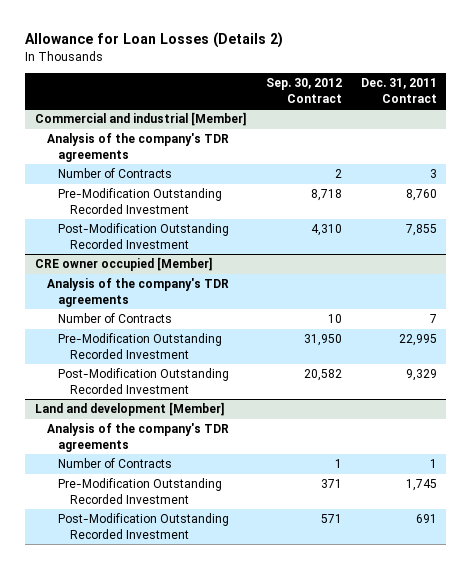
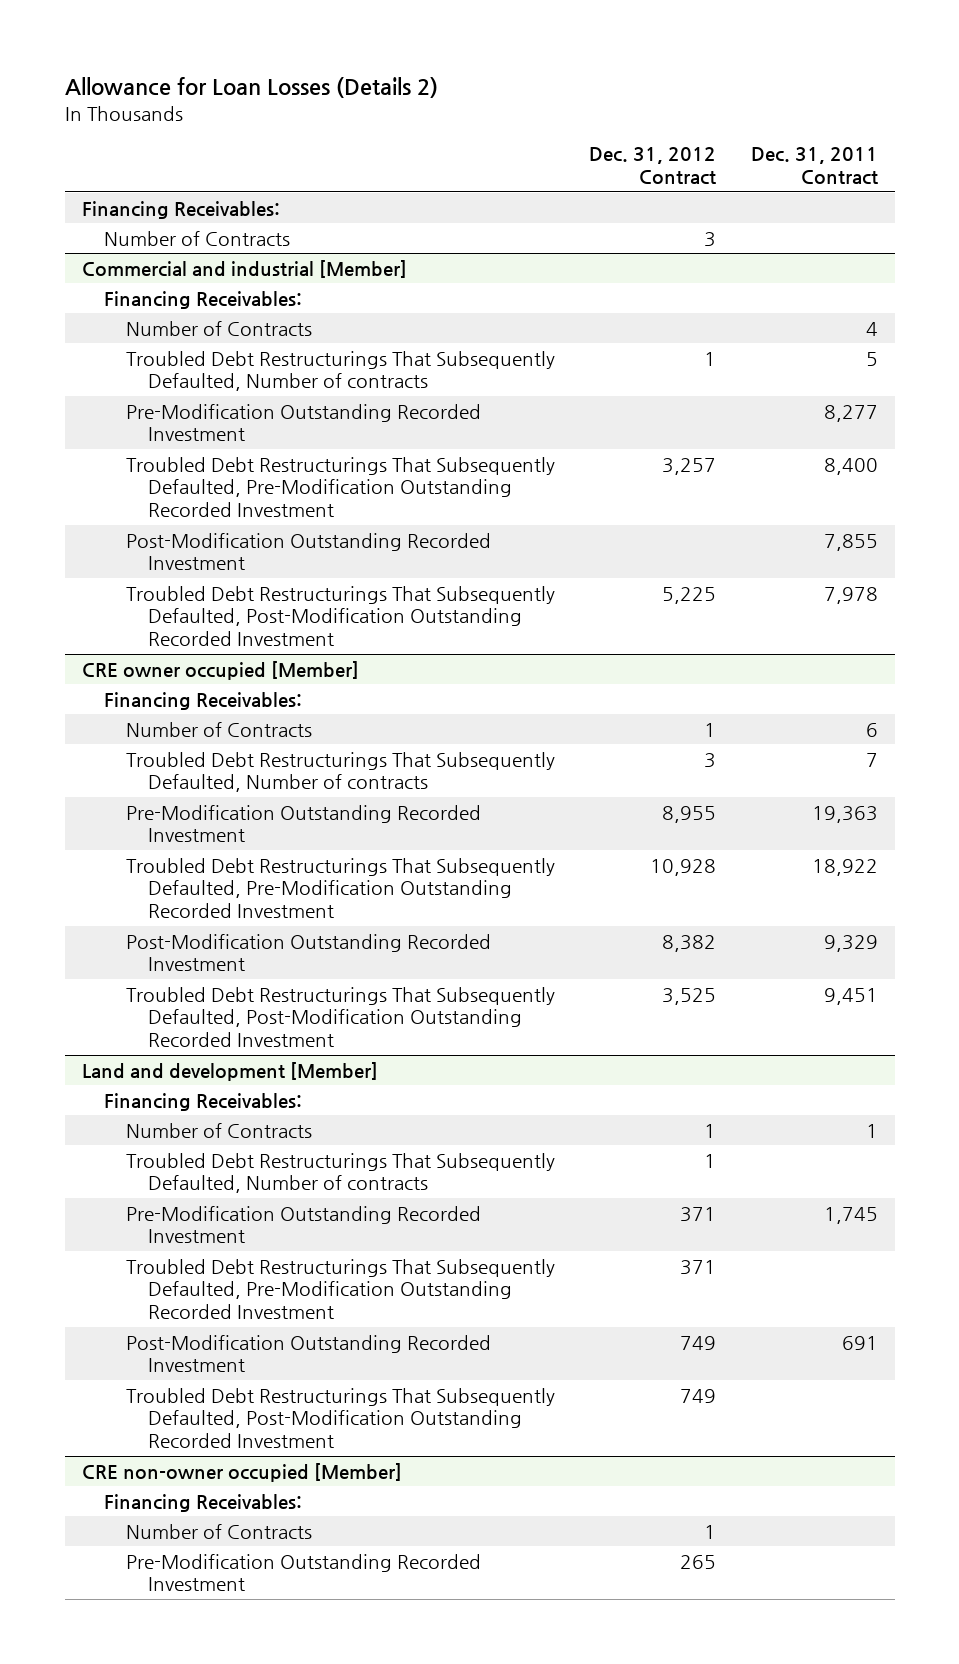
[265,78,342,103] Sep. 30, 2012 Contract -> none
none -> [589,147,717,186] Dec. 31, 2012 Contract
none -> [81,200,280,219] Financing Receivables:
none -> [103,230,290,246] Number of Contracts
[46,133,229,162] Analysis of the company's TDR agreements -> none
none -> [103,290,302,309] Financing Receivables:
[429,169,437,179] 3 -> [865,321,878,336] 4
none -> [125,350,555,392] Troubled Debt Restructurings That Subsequently Defaulted, Number of contracts
[405,189,437,202] 8,760 -> [823,404,878,422] 8,277
none -> [125,456,555,518] Troubled Debt Restructurings That Subsequently Defaulted, Pre-Modification Outstanding Recorded Investment
none -> [125,585,555,647] Troubled Debt Restructurings That Subsequently Defaulted, Post-Modification Outstanding Recorded Investment
[46,278,229,307] Analysis of the company's TDR agreements -> none
none -> [103,691,302,710] Financing Receivables:
[429,314,437,324] 7 -> [865,722,878,737] 6
none -> [125,751,555,793] Troubled Debt Restructurings That Subsequently Defaulted, Number of contracts
[398,334,437,347] 22,995 -> [811,805,878,823] 19,363
none -> [125,857,555,919] Troubled Debt Restructurings That Subsequently Defaulted, Pre-Modification Outstanding Recorded Investment
none -> [125,986,555,1048] Troubled Debt Restructurings That Subsequently Defaulted, Post-Modification Outstanding Recorded Investment
[46,423,229,452] Analysis of the company's TDR agreements -> none
none -> [103,1092,302,1111] Financing Receivables:
none -> [125,1152,555,1194] Troubled Debt Restructurings That Subsequently Defaulted, Number of contracts
none -> [125,1258,555,1320] Troubled Debt Restructurings That Subsequently Defaulted, Pre-Modification Outstanding Recorded Investment
none -> [125,1387,555,1449] Troubled Debt Restructurings That Subsequently Defaulted, Post-Modification Outstanding Recorded Investment
none -> [81,1462,402,1482] CRE non-owner occupied [Member]
none -> [103,1493,302,1512] Financing Receivables:
none -> [125,1523,312,1539] Number of Contracts
none -> [125,1553,481,1592] Pre-Modification Outstanding Recorded Investment

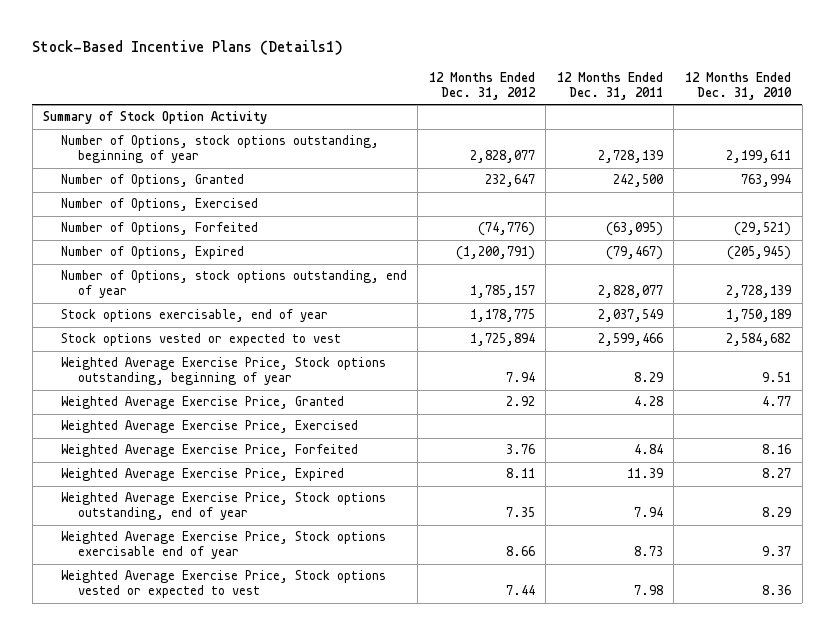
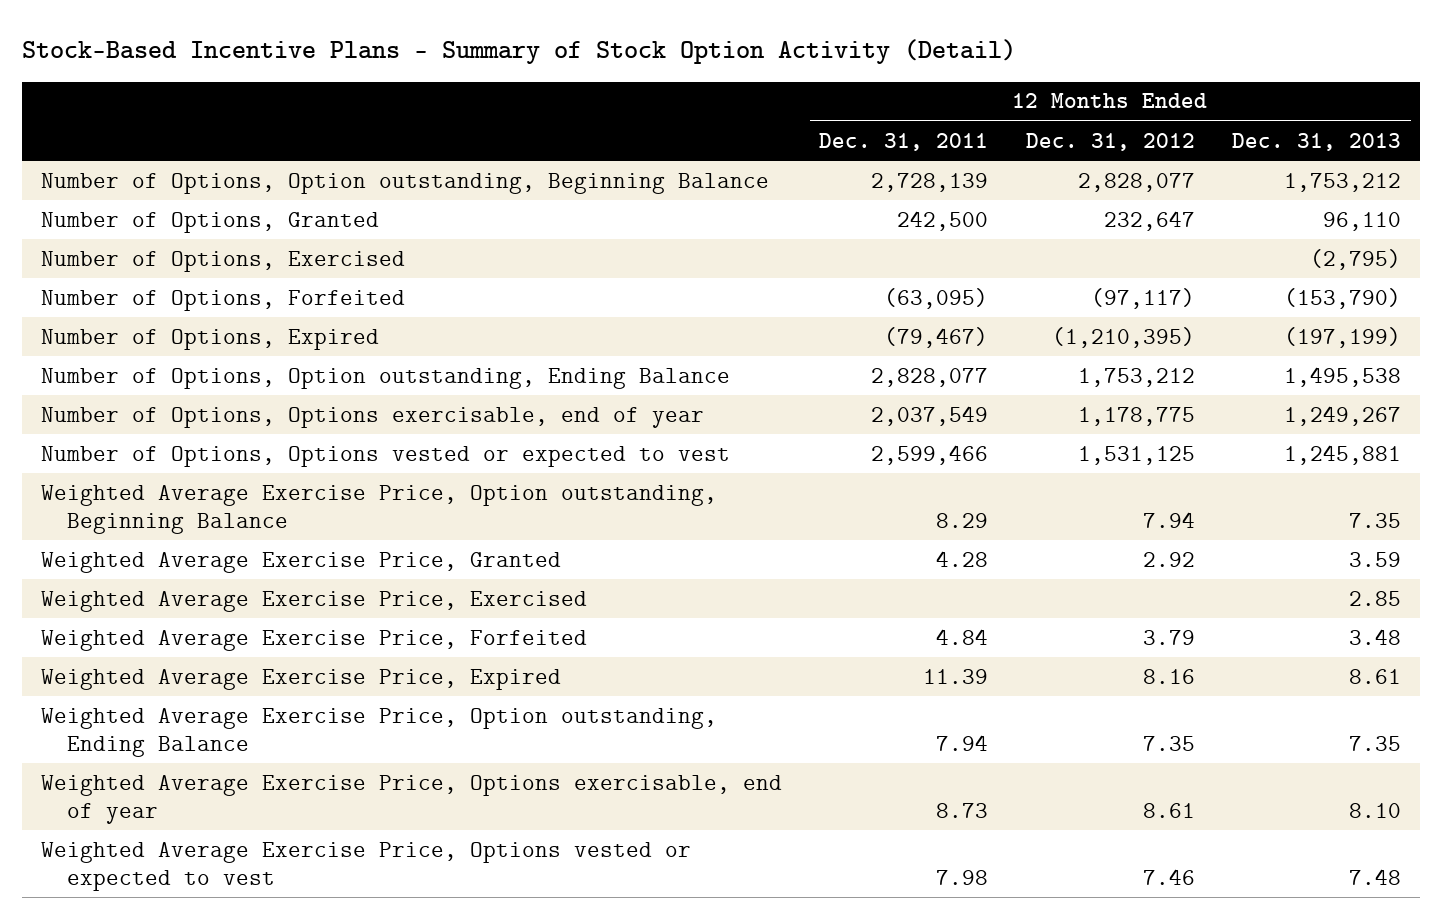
[32,40,344,56] Stock-Based Incentive Plans (Details1) -> [22,39,1017,65] Stock-Based Incentive Plans - Summary of Stock Option Activity (Detail)
[684,71,792,100] 12 Months Ended Dec. 31, 2010 -> none
none -> [1232,132,1402,151] Dec. 31, 2013
[43,111,268,125] Summary of Stock Option Activity -> none
[60,135,379,164] Number of Options, stock options outstanding, beginning of year -> [41,172,770,194] Number of Options, Option outstanding, Beginning Balance
[477,222,535,237] (74,776) -> [1090,287,1195,309] (97,117)
[455,246,535,261] (1,200,791) -> [1051,326,1195,348] (1,210,395)
[60,270,407,299] Number of Options, stock options outstanding, end of year -> [41,367,731,389] Number of Options, Option outstanding, Ending Balance
[469,285,535,299] 1,785,157 -> [1077,367,1195,387] 1,753,212
[60,309,328,323] Stock options exercisable, end of year -> [41,406,705,428] Number of Options, Options exercisable, end of year
[60,333,341,347] Stock options vested or expected to vest -> [41,445,731,467] Number of Options, Options vested or expected to vest
[469,333,535,347] 1,725,894 -> [1077,445,1195,465] 1,531,125
[60,357,386,386] Weighted Average Exercise Price, Stock options outstanding, beginning of year -> [41,484,718,534] Weighted Average Exercise Price, Option outstanding, Beginning Balance
[505,444,535,455] 3.76 -> [1142,629,1195,645] 3.79
[505,468,535,479] 8.11 -> [1142,668,1195,684] 8.16
[60,492,386,521] Weighted Average Exercise Price, Stock options outstanding, end of year -> [41,707,718,757] Weighted Average Exercise Price, Option outstanding, Ending Balance
[60,531,386,560] Weighted Average Exercise Price, Stock options exercisable end of year -> [41,774,783,824] Weighted Average Exercise Price, Options exercisable, end of year
[505,546,535,557] 8.66 -> [1142,802,1195,818] 8.61
[60,570,386,599] Weighted Average Exercise Price, Stock options vested or expected to vest -> [41,841,692,891] Weighted Average Exercise Price, Options vested or expected to vest
[505,585,535,596] 7.44 -> [1142,868,1195,885] 7.46

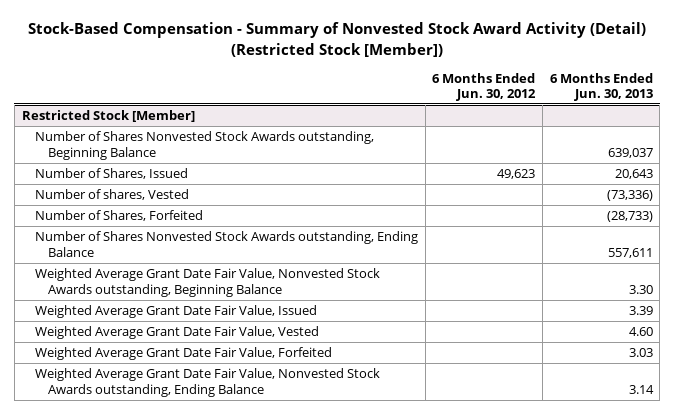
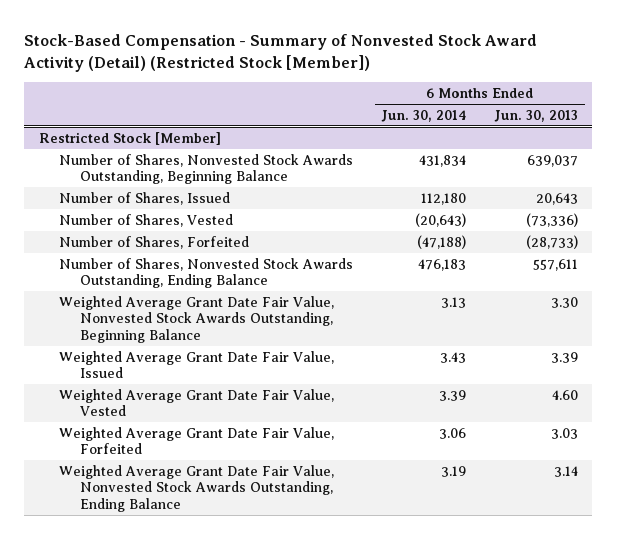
[432,72,537,102] 6 Months Ended Jun. 30, 2012 -> none
none -> [380,109,466,122] Jun. 30, 2014
[35,131,375,160] Number of Shares Nonvested Stock Awards outstanding, Beginning Balance -> [59,153,354,185] Number of Shares, Nonvested Stock Awards Outstanding, Beginning Balance
[35,189,190,201] Number of shares, Vested -> [59,213,234,227] Number of Shares, Vested
[35,231,419,257] Number of Shares Nonvested Stock Awards outstanding, Ending Balance -> [59,257,354,289] Number of Shares, Nonvested Stock Awards Outstanding, Ending Balance
[35,268,381,297] Weighted Average Grant Date Fair Value, Nonvested Stock Awards outstanding, Beginning Balance -> [59,295,335,344] Weighted Average Grant Date Fair Value, Nonvested Stock Awards Outstanding, Beginning Balance
[35,368,381,397] Weighted Average Grant Date Fair Value, Nonvested Stock Awards outstanding, Ending Balance -> [59,464,335,513] Weighted Average Grant Date Fair Value, Nonvested Stock Awards Outstanding, Ending Balance

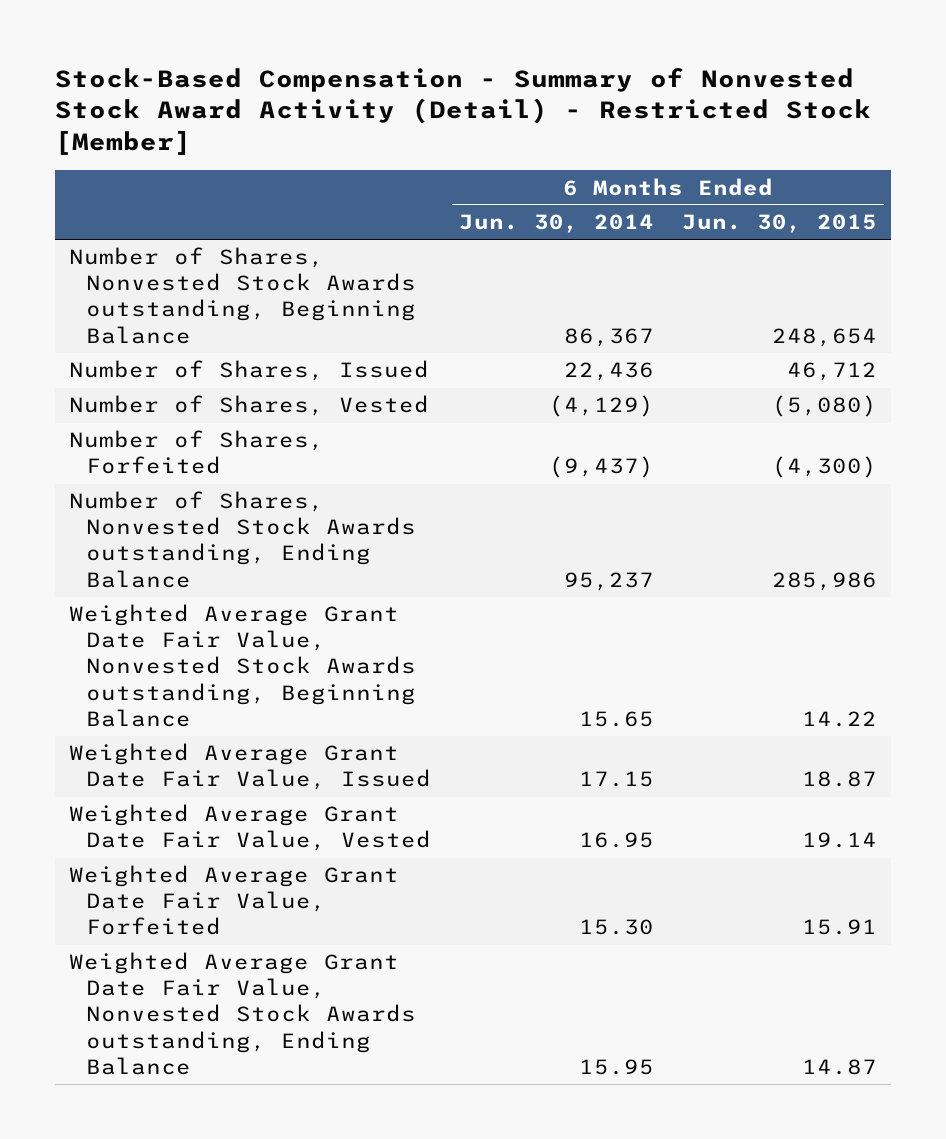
[24,34,538,73] Stock-Based Compensation - Summary of Nonvested Stock Award Activity (Detail) (Restricted Stock [Member]) -> [54,67,871,155] Stock-Based Compensation - Summary of Nonvested Stock Award Activity (Detail) - Restricted Stock [Member]
[493,109,578,122] Jun. 30, 2013 -> none
none -> [682,214,878,234] Jun. 30, 2015
[38,131,221,145] Restricted Stock [Member] -> none
[59,153,354,185] Number of Shares, Nonvested Stock Awards Outstanding, Beginning Balance -> [68,247,417,344] Number of Shares, Nonvested Stock Awards outstanding, Beginning Balance
[418,154,466,167] 431,834 -> [564,327,655,347] 86,367
[420,192,466,205] 112,180 -> [564,362,655,382] 22,436
[414,212,466,227] (20,643) -> [549,395,655,418] (4,129)
[416,234,466,249] (47,188) -> [549,456,655,479] (9,437)
[59,257,354,289] Number of Shares, Nonvested Stock Awards Outstanding, Ending Balance -> [68,491,417,588] Number of Shares, Nonvested Stock Awards outstanding, Ending Balance
[417,258,466,271] 476,183 -> [564,571,655,591] 95,237
[59,295,335,344] Weighted Average Grant Date Fair Value, Nonvested Stock Awards Outstanding, Beginning Balance -> [68,604,417,727] Weighted Average Grant Date Fair Value, Nonvested Stock Awards outstanding, Beginning Balance
[440,296,466,308] 3.13 -> [579,710,655,727] 15.65
[439,351,466,363] 3.43 -> [579,771,655,788] 17.15
[438,389,466,401] 3.39 -> [579,832,655,849] 16.95
[438,427,466,439] 3.06 -> [579,919,655,936] 15.30
[59,464,335,513] Weighted Average Grant Date Fair Value, Nonvested Stock Awards Outstanding, Ending Balance -> [68,952,417,1075] Weighted Average Grant Date Fair Value, Nonvested Stock Awards outstanding, Ending Balance
[440,465,466,477] 3.19 -> [579,1058,655,1075] 15.95

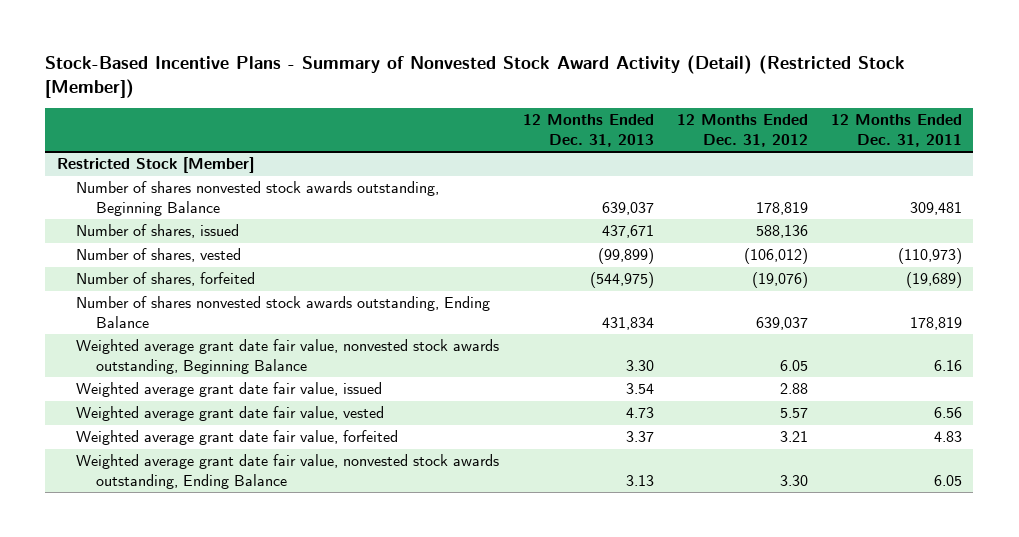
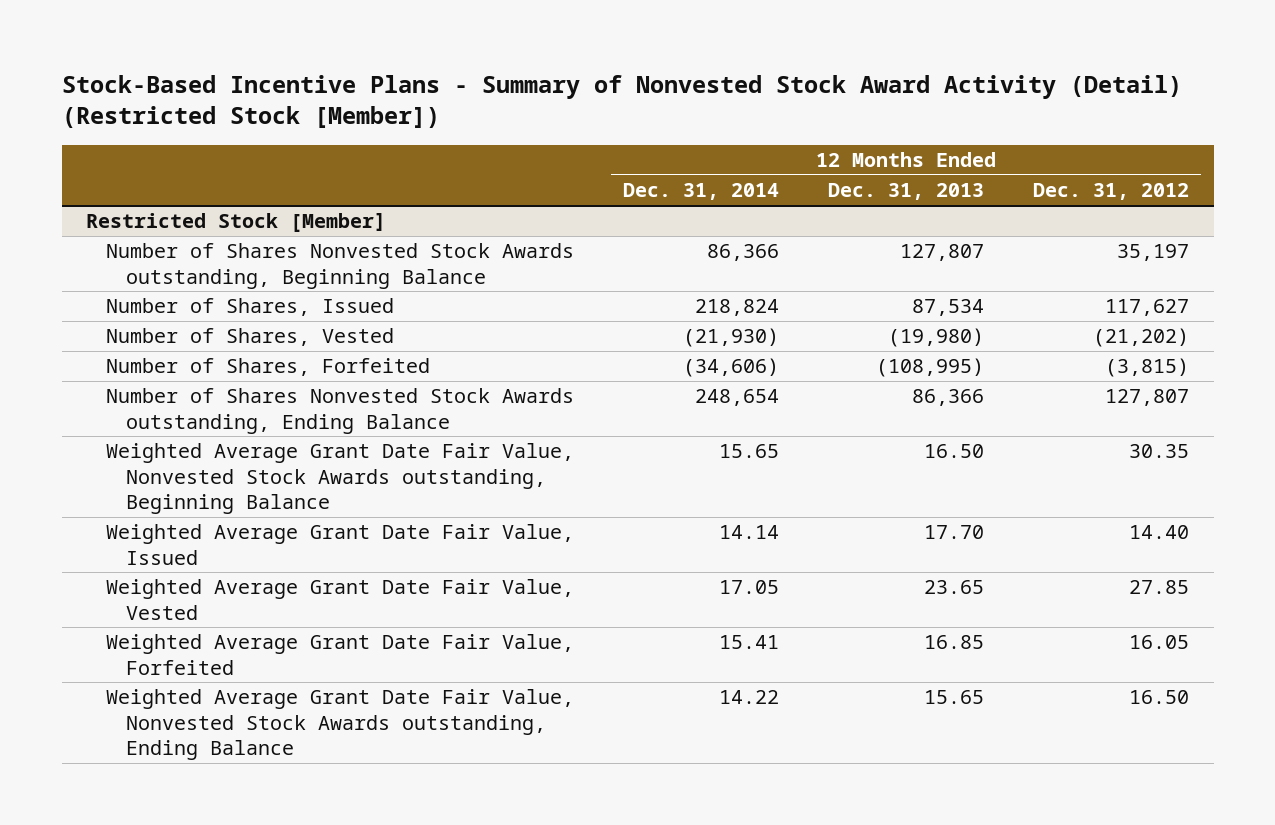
[830,114,962,147] 12 Months Ended Dec. 31, 2011 -> none
none -> [622,183,779,201] Dec. 31, 2014
[76,181,440,216] Number of shares nonvested stock awards outstanding, Beginning Balance -> [105,243,574,289] Number of Shares Nonvested Stock Awards outstanding, Beginning Balance
[601,201,654,215] 639,037 -> [900,244,985,262] 127,807
[755,201,808,215] 178,819 -> [1117,244,1190,262] 35,197
[76,224,240,239] Number of shares, issued -> [105,298,394,317] Number of Shares, Issued
[601,225,654,239] 437,671 -> [912,299,985,317] 87,534
[755,225,808,239] 588,136 -> [1105,299,1190,317] 117,627
[76,248,242,263] Number of shares, vested -> [105,328,394,347] Number of Shares, Vested
[597,248,654,265] (99,899) -> [888,328,985,348] (19,980)
[743,248,808,265] (106,012) -> [1093,328,1190,348] (21,202)
[76,272,256,287] Number of shares, forfeited -> [105,358,430,377] Number of Shares, Forfeited
[589,272,654,289] (544,975) -> [876,358,985,378] (108,995)
[751,272,808,289] (19,076) -> [1105,358,1190,378] (3,815)
[76,296,491,328] Number of shares nonvested stock awards outstanding, Ending Balance -> [105,388,574,434] Number of Shares Nonvested Stock Awards outstanding, Ending Balance
[601,316,654,330] 431,834 -> [912,389,985,407] 86,366
[755,316,808,330] 639,037 -> [1105,389,1190,407] 127,807
[76,339,500,374] Weighted average grant date fair value, nonvested stock awards outstanding, Beginning Balance -> [105,443,574,514] Weighted Average Grant Date Fair Value, Nonvested Stock Awards outstanding, Beginning Balance
[625,359,654,371] 3.30 -> [924,444,985,459] 16.50
[779,359,808,371] 6.05 -> [1129,444,1190,459] 30.35
[76,382,383,398] Weighted average grant date fair value, issued -> [105,524,574,565] Weighted Average Grant Date Fair Value, Issued
[625,383,654,395] 3.54 -> [924,525,985,540] 17.70
[779,383,808,395] 2.88 -> [1129,525,1190,540] 14.40
[76,406,385,422] Weighted average grant date fair value, vested -> [105,579,574,620] Weighted Average Grant Date Fair Value, Vested
[625,407,654,419] 4.73 -> [924,580,985,595] 23.65
[779,408,808,419] 5.57 -> [1129,580,1190,595] 27.85
[76,430,399,446] Weighted average grant date fair value, forfeited -> [105,634,574,675] Weighted Average Grant Date Fair Value, Forfeited
[625,431,654,443] 3.37 -> [924,635,985,650] 16.85
[779,431,808,443] 3.21 -> [1129,635,1190,650] 16.05
[76,454,500,489] Weighted average grant date fair value, nonvested stock awards outstanding, Ending Balance -> [105,689,574,760] Weighted Average Grant Date Fair Value, Nonvested Stock Awards outstanding, Ending Balance
[625,474,654,486] 3.13 -> [924,690,985,705] 15.65
[779,474,808,486] 3.30 -> [1129,690,1190,705] 16.50

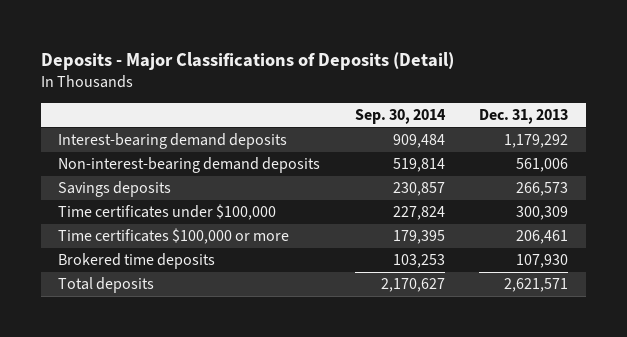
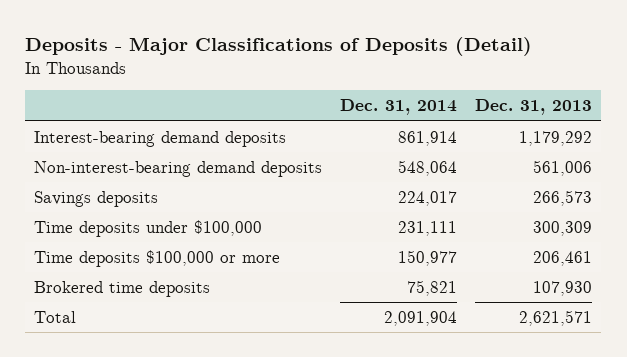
[354,109,446,125] Sep. 30, 2014 -> none
none -> [340,99,458,116] Dec. 31, 2014
[58,204,277,221] Time certificates under $100,000 -> [34,219,263,237] Time deposits under $100,000
[58,228,290,245] Time certificates $100,000 or more -> [34,249,281,267] Time deposits $100,000 or more
[58,277,155,294] Total deposits -> [34,310,77,323] Total

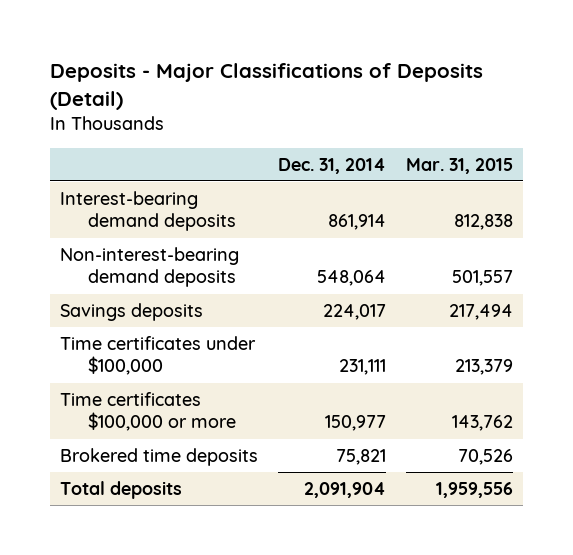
[475,99,593,116] Dec. 31, 2013 -> none
none -> [406,157,514,174] Mar. 31, 2015
[34,219,263,237] Time deposits under $100,000 -> [59,335,256,376] Time certificates under $100,000
[34,249,281,267] Time deposits $100,000 or more -> [59,391,237,432] Time certificates $100,000 or more
[34,310,77,323] Total -> [59,480,182,499] Total deposits

